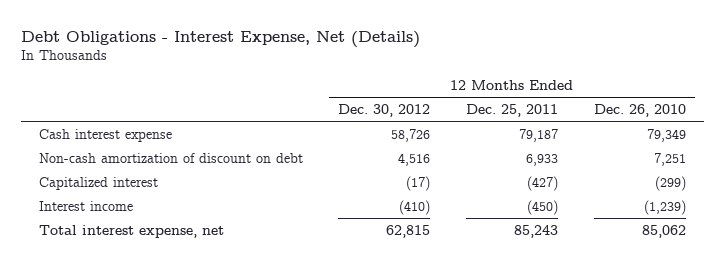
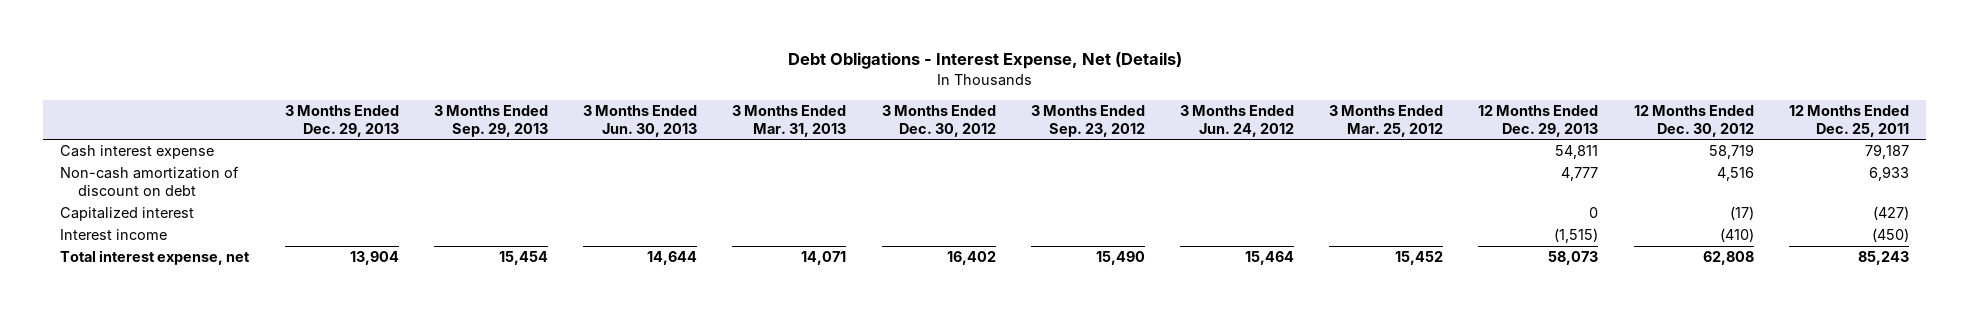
[593,103,686,117] Dec. 26, 2010 -> none
none -> [284,104,399,137] 3 Months Ended Dec. 29, 2013
none -> [433,104,548,137] 3 Months Ended Sep. 29, 2013
none -> [583,104,698,137] 3 Months Ended Jun. 30, 2013
none -> [732,104,847,137] 3 Months Ended Mar. 31, 2013
none -> [881,104,996,137] 3 Months Ended Dec. 30, 2012
none -> [1030,104,1145,137] 3 Months Ended Sep. 23, 2012
none -> [1179,104,1294,137] 3 Months Ended Jun. 24, 2012
none -> [1329,104,1444,137] 3 Months Ended Mar. 25, 2012
none -> [1478,104,1599,137] 12 Months Ended Dec. 29, 2013
[391,128,431,142] 58,726 -> [1708,144,1754,160] 58,719
[386,224,431,238] 62,815 -> [1702,251,1754,266] 62,808

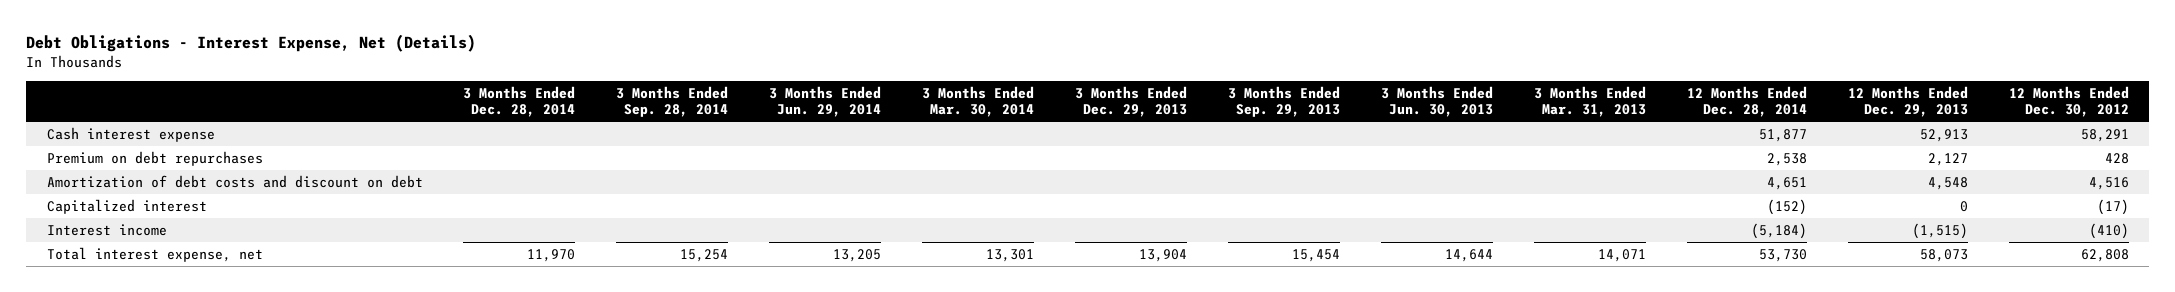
[881,104,996,137] 3 Months Ended Dec. 30, 2012 -> none
[1030,104,1145,137] 3 Months Ended Sep. 23, 2012 -> none
[1179,104,1294,137] 3 Months Ended Jun. 24, 2012 -> none
[1329,104,1444,137] 3 Months Ended Mar. 25, 2012 -> none
[1788,104,1909,137] 12 Months Ended Dec. 25, 2011 -> none
none -> [463,85,576,118] 3 Months Ended Dec. 28, 2014
none -> [616,85,729,118] 3 Months Ended Sep. 28, 2014
none -> [769,85,882,118] 3 Months Ended Jun. 29, 2014
none -> [922,85,1035,118] 3 Months Ended Mar. 30, 2014
none -> [1687,85,1808,118] 12 Months Ended Dec. 28, 2014
[1555,145,1599,160] 54,811 -> [1919,129,1968,143] 52,913
[1708,144,1754,160] 58,719 -> [2080,129,2129,143] 58,291
none -> [46,151,263,167] Premium on debt repurchases
[60,166,240,197] Non-cash amortization of discount on debt -> [46,175,423,189] Amortization of debt costs and discount on debt
[1561,167,1599,182] 4,777 -> [1927,177,1968,191] 4,548

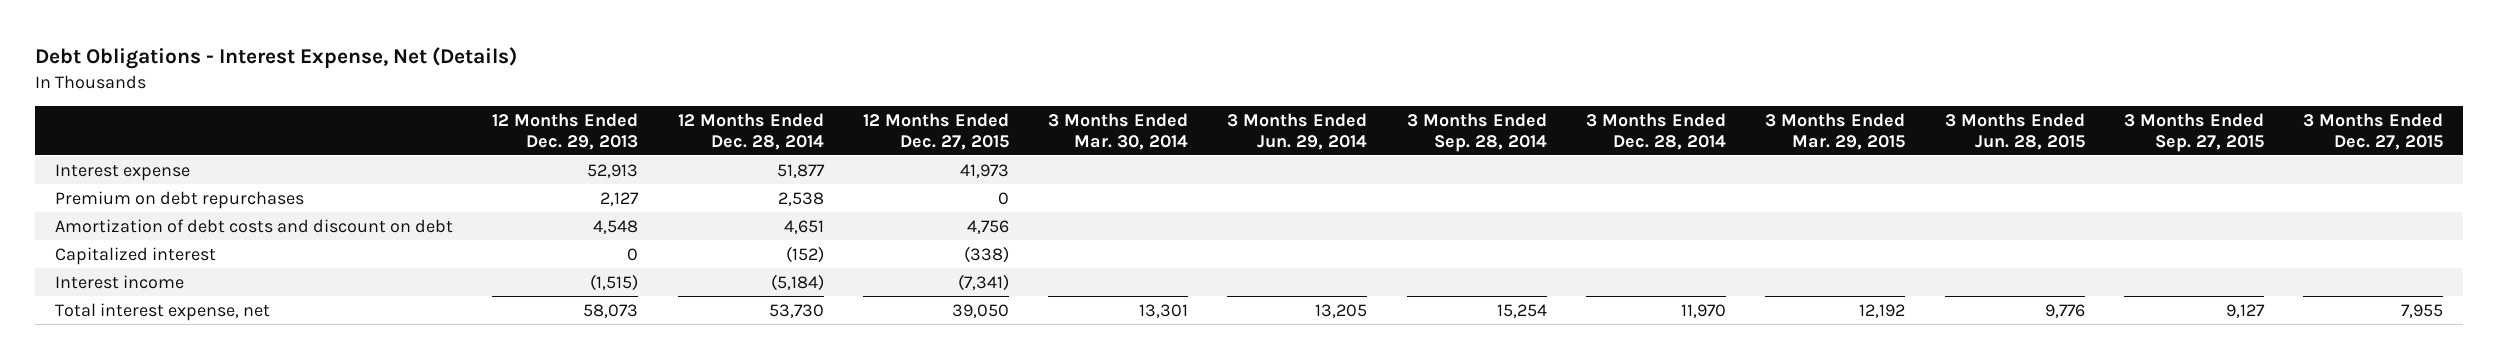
[1075,85,1188,118] 3 Months Ended Dec. 29, 2013 -> none
[1228,85,1341,118] 3 Months Ended Sep. 29, 2013 -> none
[1381,85,1494,118] 3 Months Ended Jun. 30, 2013 -> none
[1534,85,1647,118] 3 Months Ended Mar. 31, 2013 -> none
[2008,85,2129,118] 12 Months Ended Dec. 30, 2012 -> none
none -> [862,112,1009,150] 12 Months Ended Dec. 27, 2015
none -> [1765,112,1906,150] 3 Months Ended Mar. 29, 2015
none -> [1944,112,2085,150] 3 Months Ended Jun. 28, 2015
none -> [2124,112,2265,152] 3 Months Ended Sep. 27, 2015
none -> [2303,112,2444,150] 3 Months Ended Dec. 27, 2015
[46,127,215,143] Cash interest expense -> [54,163,190,181] Interest expense

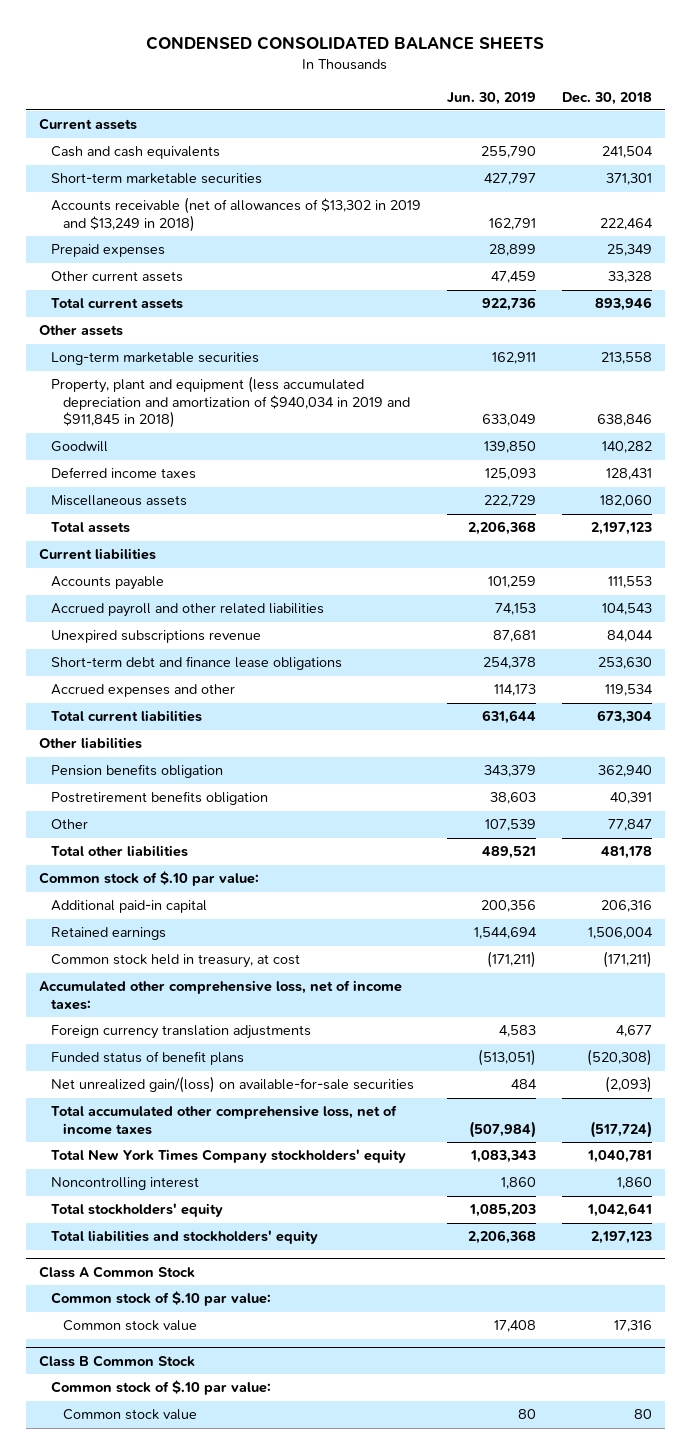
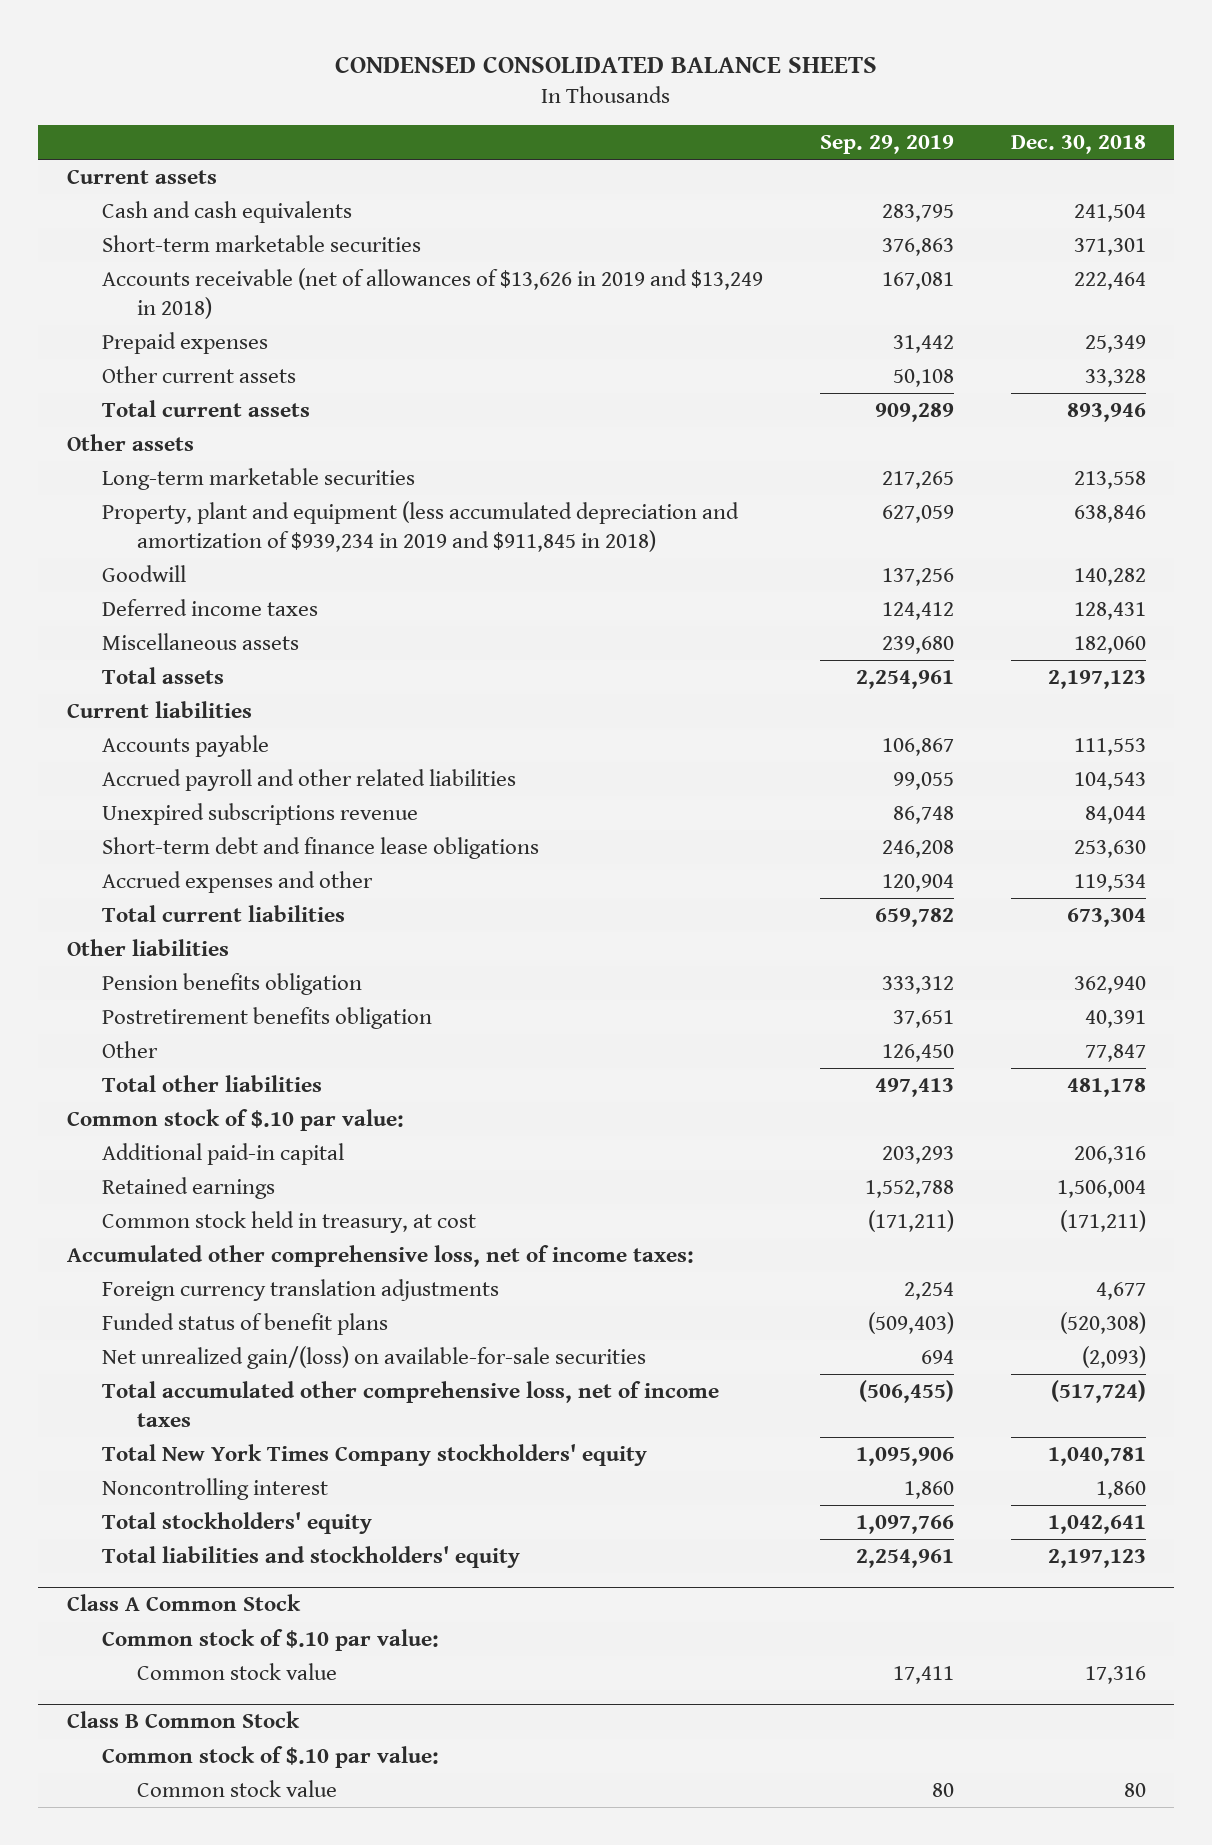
[446,91,536,105] Jun. 30, 2019 -> none
none -> [819,135,954,155] Sep. 29, 2019
[50,197,421,232] Accounts receivable (net of allowances of $13,302 in 2019 and $13,249 in 2018) -> [102,267,764,319] Accounts receivable (net of allowances of $13,626 in 2019 and $13,249 in 2018)
[50,376,410,429] Property, plant and equipment (less accumulated depreciation and amortization of $940,034 in 2019 and $911,845 in 2018) -> [102,500,740,552] Property, plant and equipment (less accumulated depreciation and amortization of $939,234 in 2019 and $911,845 in 2018)

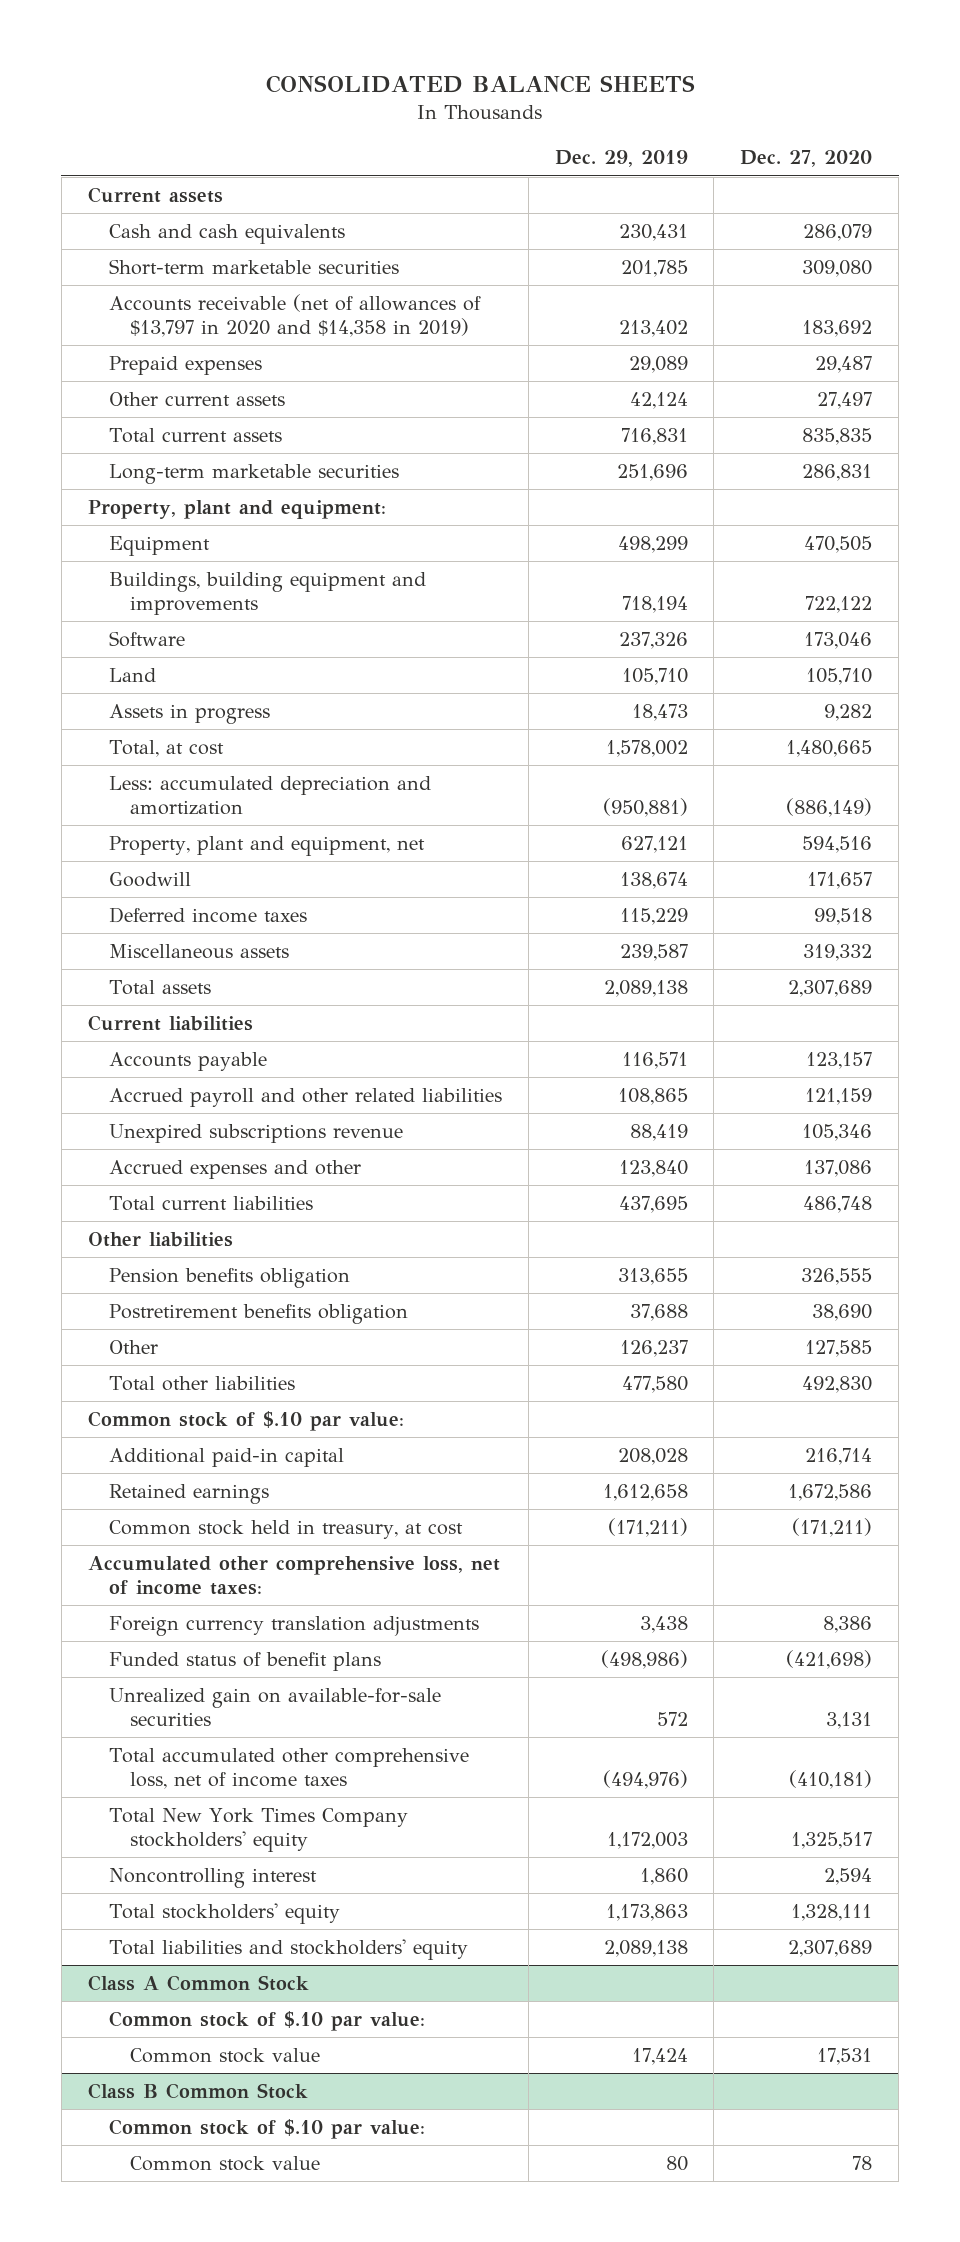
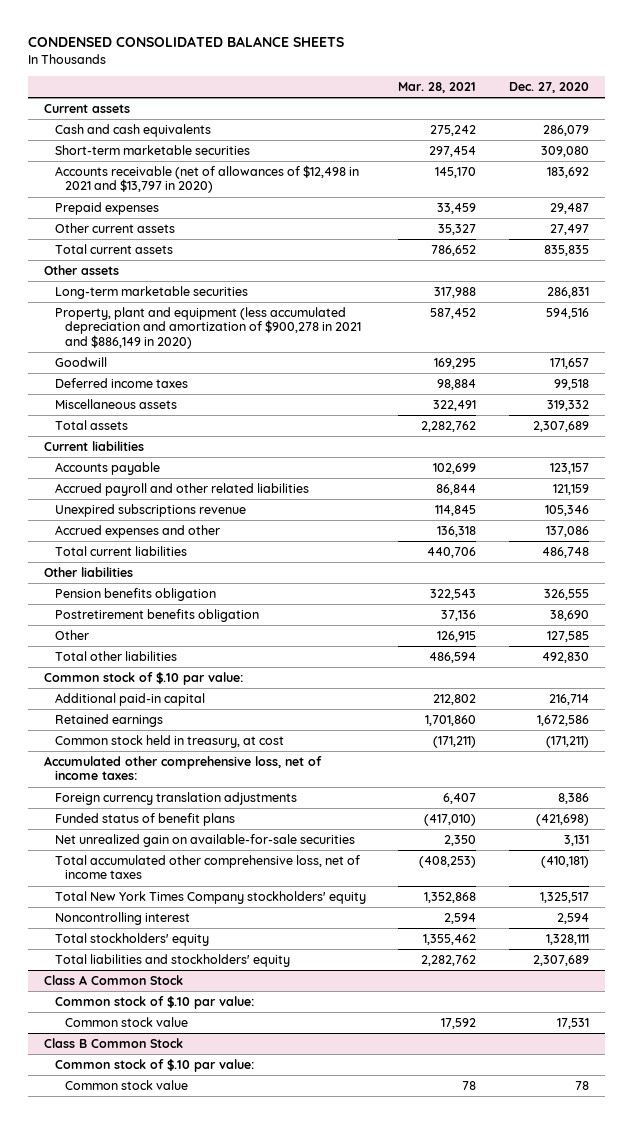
[265,75,695,94] CONSOLIDATED BALANCE SHEETS -> [27,36,344,48] CONDENSED CONSOLIDATED BALANCE SHEETS
[554,150,688,168] Dec. 29, 2019 -> none
none -> [398,82,477,94] Mar. 28, 2021
[108,294,481,337] Accounts receivable (net of allowances of $13,797 in 2020 and $14,358 in 2019) -> [54,164,359,194] Accounts receivable (net of allowances of $12,498 in 2021 and $13,797 in 2020)
none -> [44,264,120,275] Other assets
[87,500,386,520] Property, plant and equipment: -> none
[108,536,210,557] Equipment -> none
[108,572,426,615] Buildings, building equipment and improvements -> none
[108,631,185,648] Software -> none
[108,668,156,683] Land -> none
[108,704,270,725] Assets in progress -> none
[108,740,224,758] Total, at cost -> none
[108,776,431,815] Less: accumulated depreciation and amortization -> none
[108,836,425,857] Property, plant and equipment, net -> [54,306,362,349] Property, plant and equipment (less accumulated depreciation and amortization of $900,278 in 2021 and $886,149 in 2020)
[108,1688,441,1726] Unrealized gain on available-for-sale securities -> [54,833,355,847] Net unrealized gain on available-for-sale securities

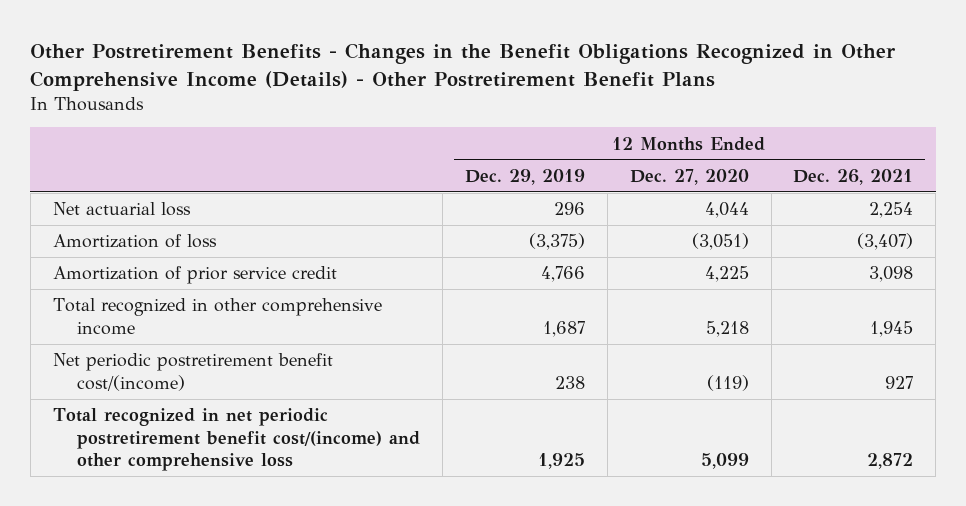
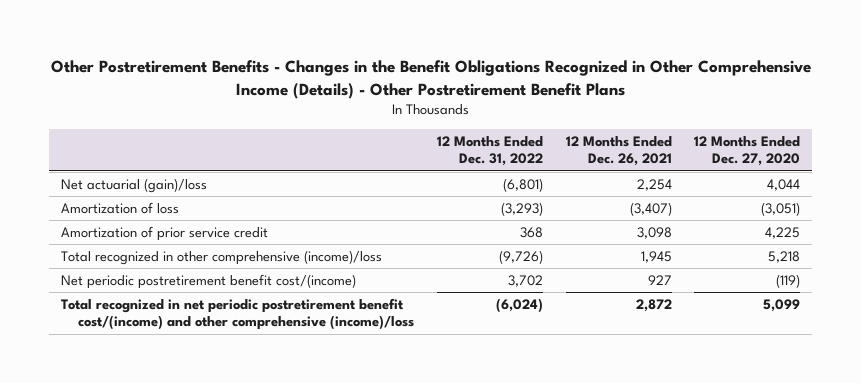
[464,168,585,185] Dec. 29, 2019 -> none
none -> [436,135,543,167] 12 Months Ended Dec. 31, 2022
[52,202,191,217] Net actuarial loss -> [60,178,207,194] Net actuarial (gain)/loss
[52,298,382,335] Total recognized in other comprehensive income -> [60,250,382,266] Total recognized in other comprehensive (income)/loss
[52,408,421,471] Total recognized in net periodic postretirement benefit cost/(income) and other comprehensive loss -> [60,298,414,331] Total recognized in net periodic postretirement benefit cost/(income) and other comprehensive (income)/loss

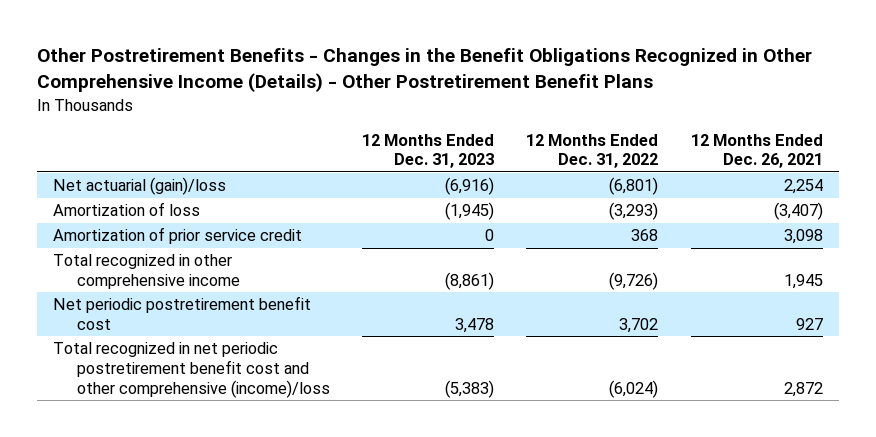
[694,135,801,167] 12 Months Ended Dec. 27, 2020 -> none
none -> [361,133,494,169] 12 Months Ended Dec. 31, 2023
[60,250,382,266] Total recognized in other comprehensive (income)/loss -> [52,254,240,290] Total recognized in other comprehensive income
[60,274,356,290] Net periodic postretirement benefit cost/(income) -> [52,296,311,331] Net periodic postretirement benefit cost
[60,298,414,331] Total recognized in net periodic postretirement benefit cost/(income) and other comprehensive (income)/loss -> [52,342,330,398] Total recognized in net periodic postretirement benefit cost and other comprehensive (income)/loss

